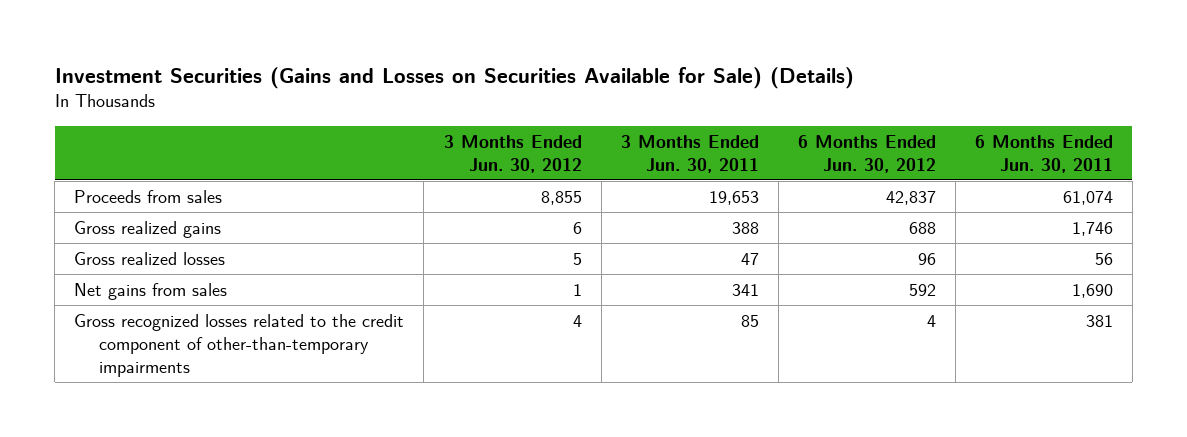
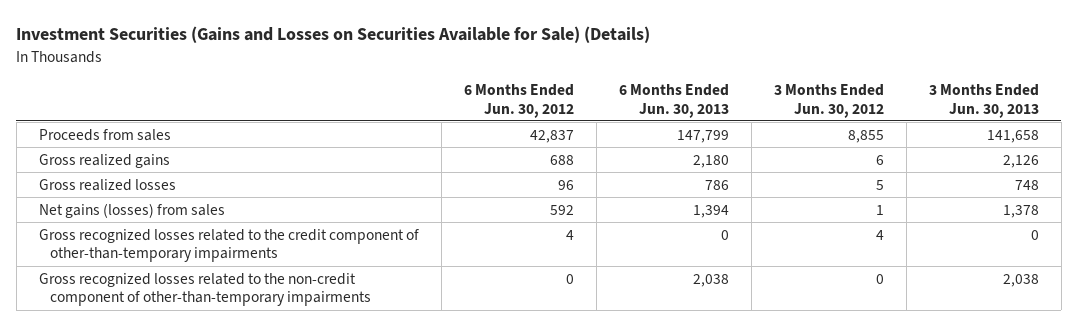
[620,134,759,173] 3 Months Ended Jun. 30, 2011 -> none
[974,134,1113,173] 6 Months Ended Jun. 30, 2011 -> none
none -> [618,84,729,118] 6 Months Ended Jun. 30, 2013
none -> [928,84,1039,118] 3 Months Ended Jun. 30, 2013
[74,282,228,300] Net gains from sales -> [38,202,225,218] Net gains (losses) from sales
none -> [38,272,371,307] Gross recognized losses related to the non-credit component of other-than-temporary impairments

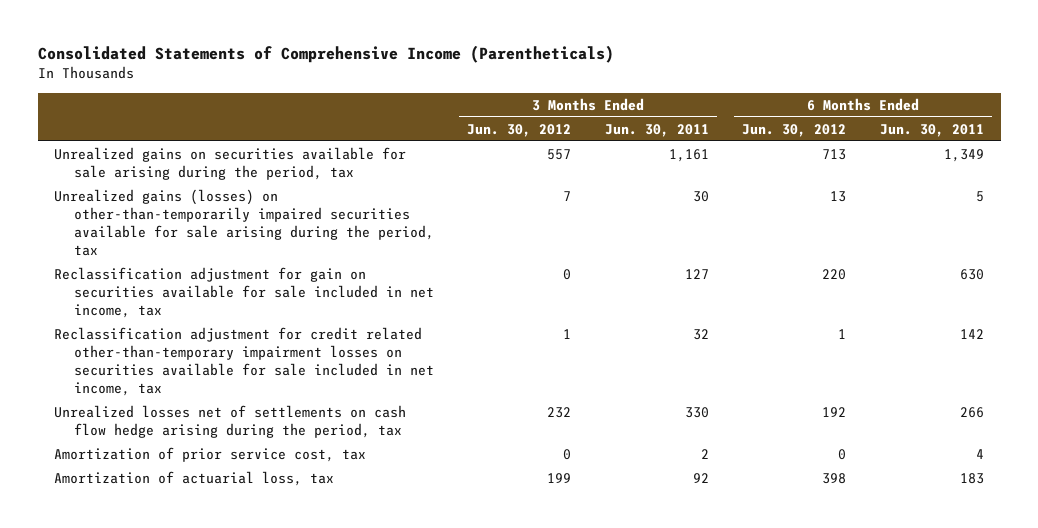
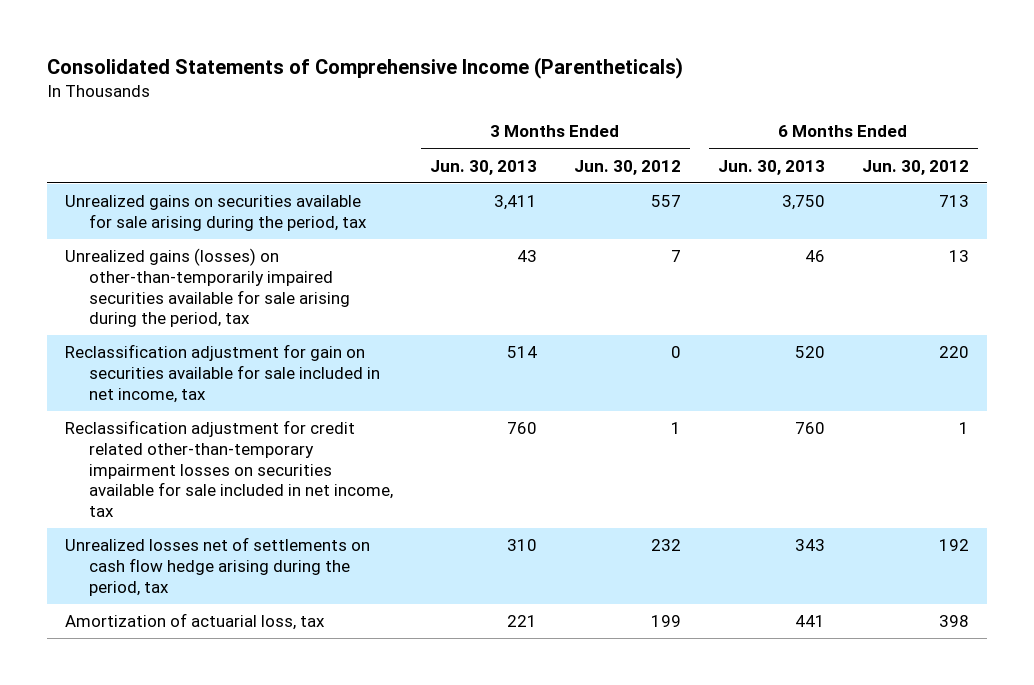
[604,123,709,137] Jun. 30, 2011 -> none
[879,123,984,137] Jun. 30, 2011 -> none
none -> [429,159,537,175] Jun. 30, 2013
none -> [717,159,825,175] Jun. 30, 2013
[54,446,367,462] Amortization of prior service cost, tax -> none

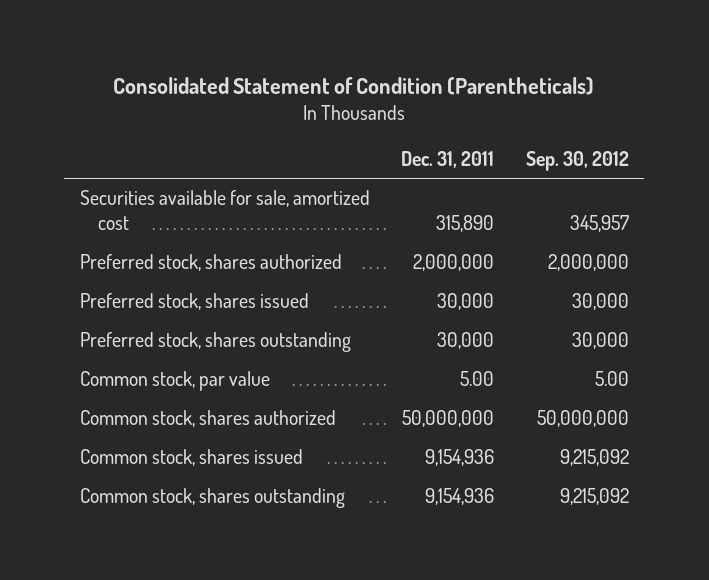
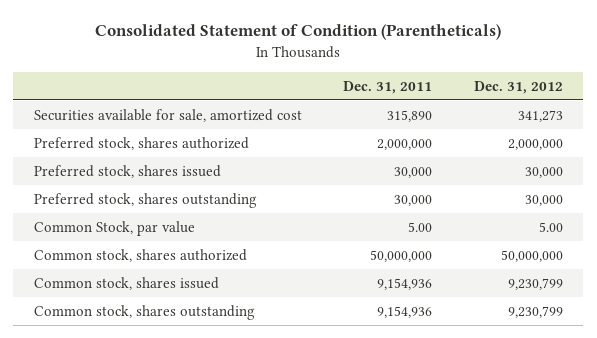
[525,151,629,172] Sep. 30, 2012 -> none
none -> [473,80,563,94] Dec. 31, 2012
[80,371,271,392] Common stock, par value -> [33,220,195,236] Common Stock, par value

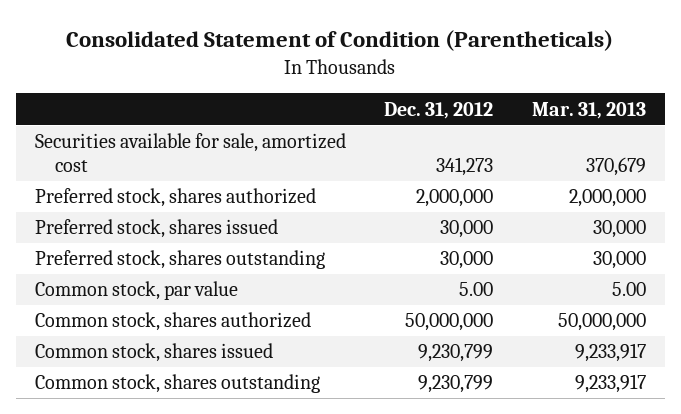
[343,80,433,94] Dec. 31, 2011 -> none
none -> [531,101,646,119] Mar. 31, 2013
[33,220,195,236] Common Stock, par value -> [35,281,239,301] Common stock, par value

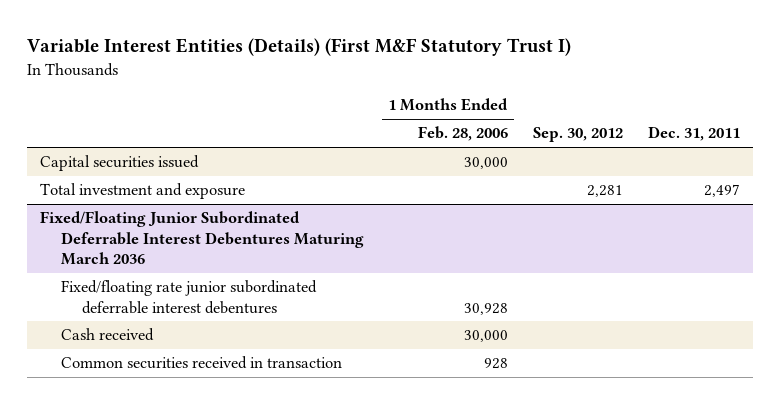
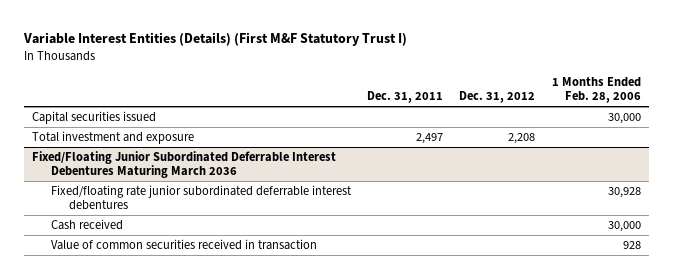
[532,127,623,143] Sep. 30, 2012 -> none
none -> [459,91,536,104] Dec. 31, 2012
[60,356,342,370] Common securities received in transaction -> [50,239,317,251] Value of common securities received in transaction

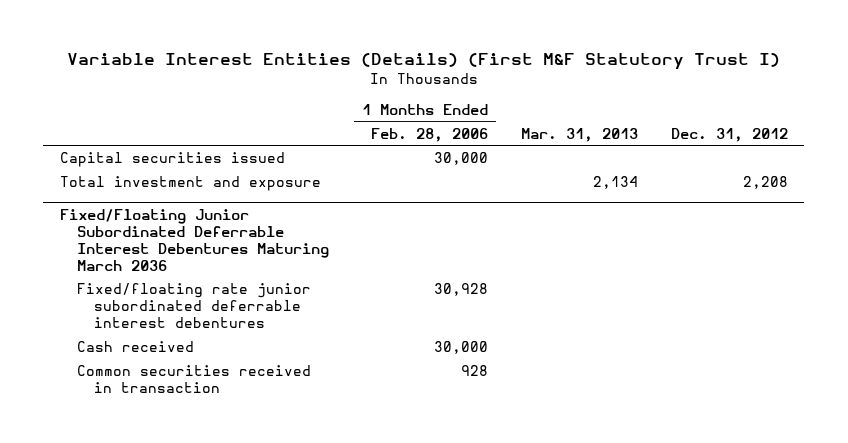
[366,91,443,104] Dec. 31, 2011 -> none
none -> [520,127,638,142] Mar. 31, 2013
[50,239,317,251] Value of common securities received in transaction -> [76,365,311,394] Common securities received in transaction

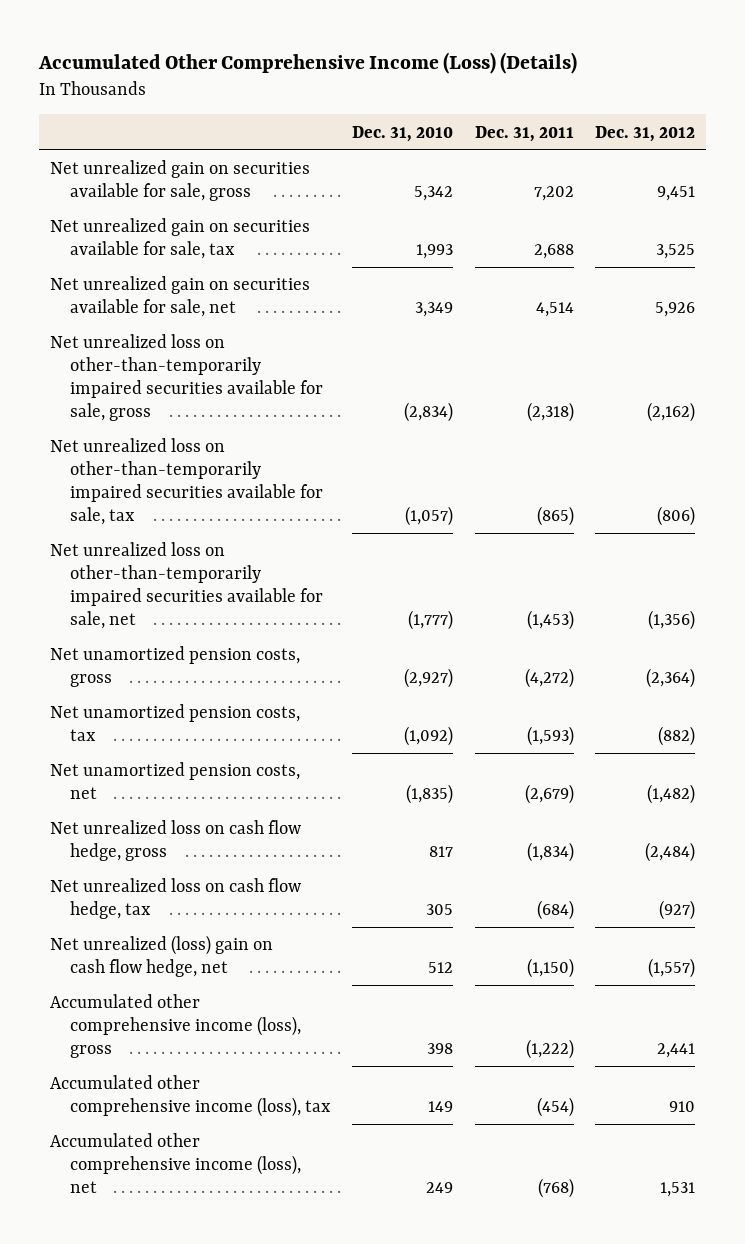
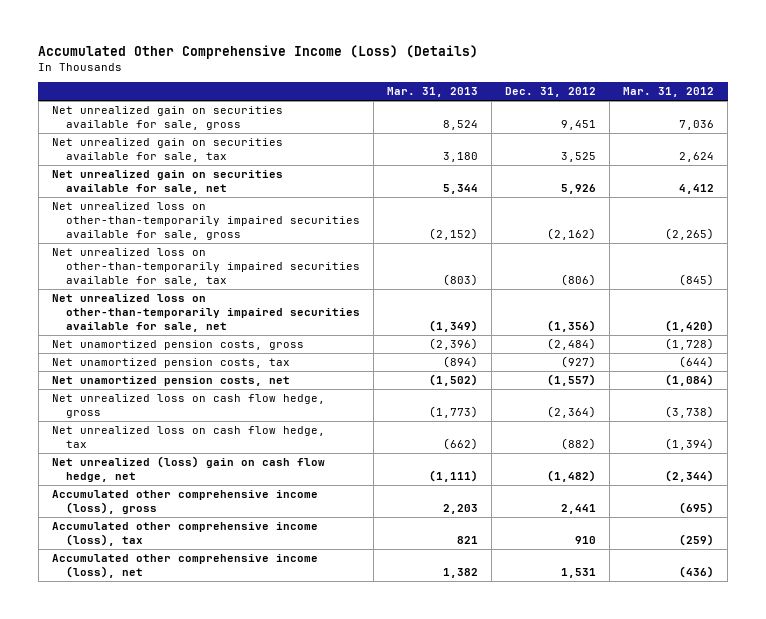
[351,125,453,142] Dec. 31, 2010 -> none
[474,125,574,142] Dec. 31, 2011 -> none
none -> [387,87,479,98] Mar. 31, 2013
none -> [623,87,715,98] Mar. 31, 2012
[646,668,696,689] (2,364) -> [547,338,597,351] (2,484)
[658,726,696,747] (882) -> [561,356,597,369] (927)
[647,784,696,805] (1,482) -> [547,374,597,387] (1,557)
[645,842,696,863] (2,484) -> [547,406,597,419] (2,364)
[659,900,696,921] (927) -> [561,438,597,451] (882)
[648,958,696,979] (1,557) -> [547,470,597,483] (1,482)

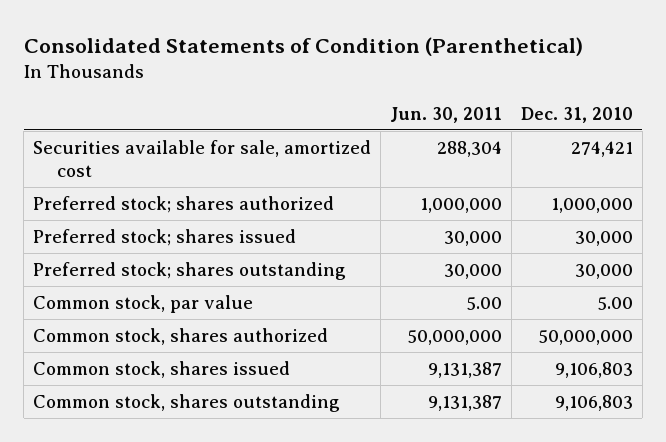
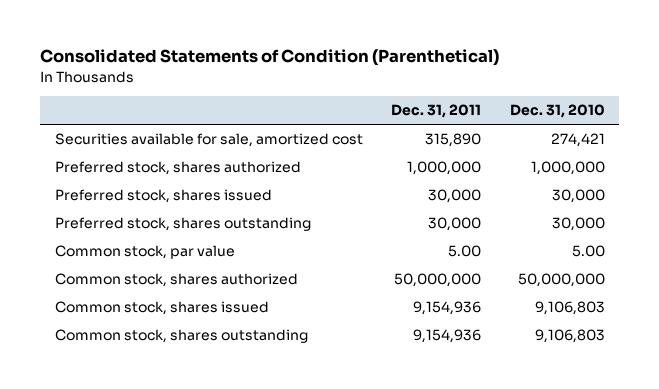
[390,106,503,123] Jun. 30, 2011 -> none
none -> [391,104,482,119] Dec. 31, 2011
[33,195,335,213] Preferred stock; shares authorized -> [54,161,301,176] Preferred stock, shares authorized
[33,228,297,246] Preferred stock; shares issued -> [54,189,272,204] Preferred stock, shares issued
[33,261,347,280] Preferred stock; shares outstanding -> [54,217,311,232] Preferred stock, shares outstanding

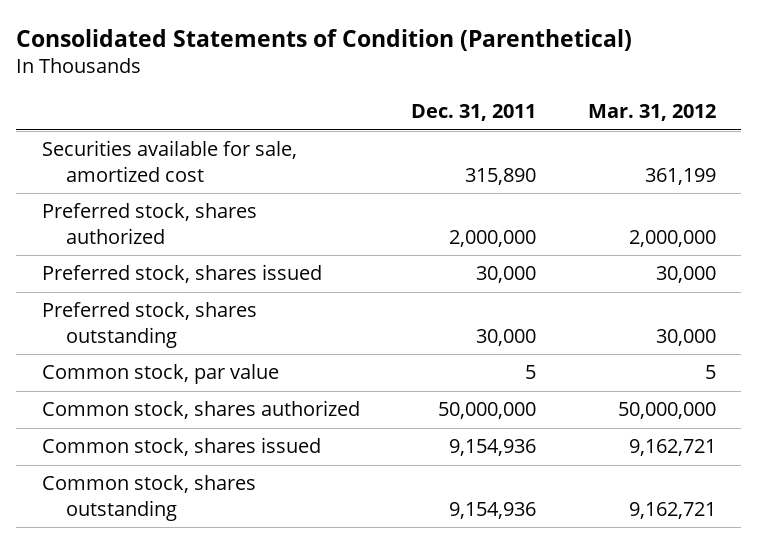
[509,104,605,119] Dec. 31, 2010 -> none
none -> [587,104,716,122] Mar. 31, 2012
[407,161,482,176] 1,000,000 -> [449,229,537,247] 2,000,000
[448,245,482,258] 5.00 -> [525,365,537,380] 5

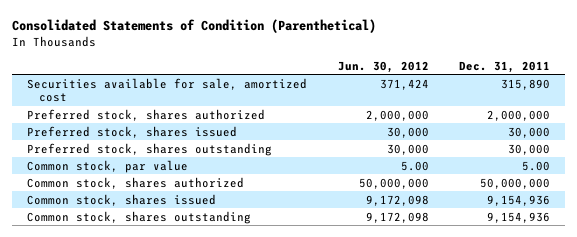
[587,104,716,122] Mar. 31, 2012 -> none
none -> [337,60,429,73] Jun. 30, 2012
[525,365,537,380] 5 -> [521,160,550,171] 5.00

